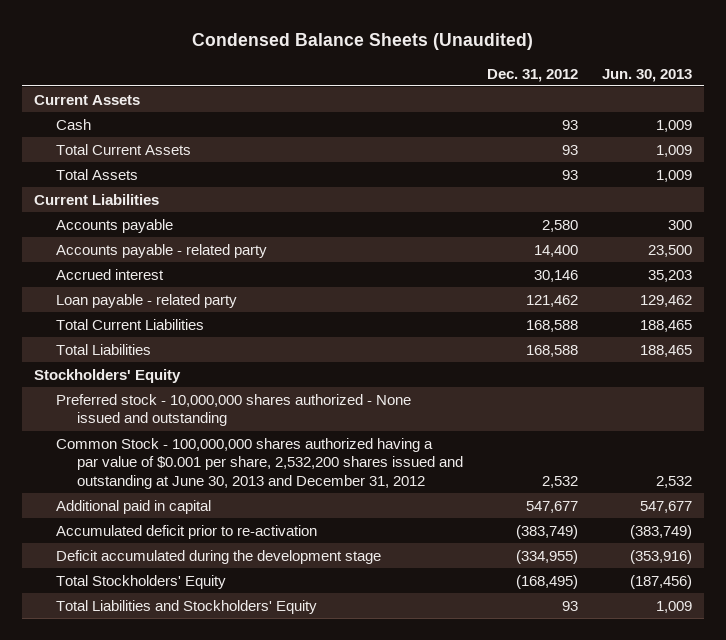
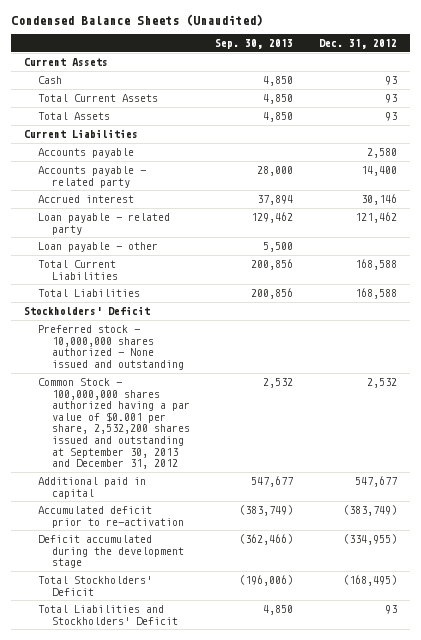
[602,68,693,82] Jun. 30, 2013 -> none
none -> [215,39,294,50] Sep. 30, 2013
none -> [37,241,158,252] Loan payable - other
[34,368,182,383] Stockholders' Equity -> [23,305,150,315] Stockholders' Deficit
[55,437,464,490] Common Stock - 100,000,000 shares authorized having a par value of $0.001 per share, 2,532,200 shares issued and outstanding at June 30, 2013 and December 31, 2012 -> [37,377,190,470] Common Stock - 100,000,000 shares authorized having a par value of $0.001 per share, 2,532,200 shares issued and outstanding at September 30, 2013 and December 31, 2012
[55,574,226,589] Total Stockholders' Equity -> [37,575,152,596] Total Stockholders' Deficit
[55,599,317,614] Total Liabilities and Stockholders' Equity -> [37,604,178,625] Total Liabilities and Stockholders' Deficit

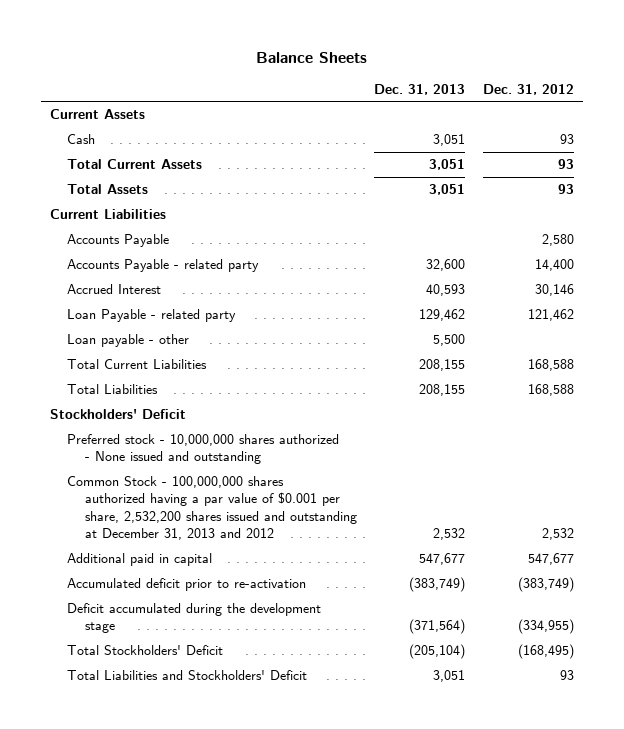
[11,14,264,27] Condensed Balance Sheets (Unaudited) -> [255,51,367,63] Balance Sheets
[215,39,294,50] Sep. 30, 2013 -> none
none -> [374,83,466,95] Dec. 31, 2013
[37,147,134,158] Accounts payable -> [67,234,170,248] Accounts Payable
[37,165,146,188] Accounts payable - related party -> [67,259,260,273] Accounts Payable - related party
[37,194,134,203] Accrued interest -> [67,284,162,295] Accrued Interest
[37,212,170,235] Loan payable - related party -> [67,309,237,323] Loan Payable - related party
[37,377,190,470] Common Stock - 100,000,000 shares authorized having a par value of $0.001 per share, 2,532,200 shares issued and outstanding at September 30, 2013 and December 31, 2012 -> [67,476,357,540] Common Stock - 100,000,000 shares authorized having a par value of $0.001 per share, 2,532,200 shares issued and outstanding at December 31, 2013 and 2012

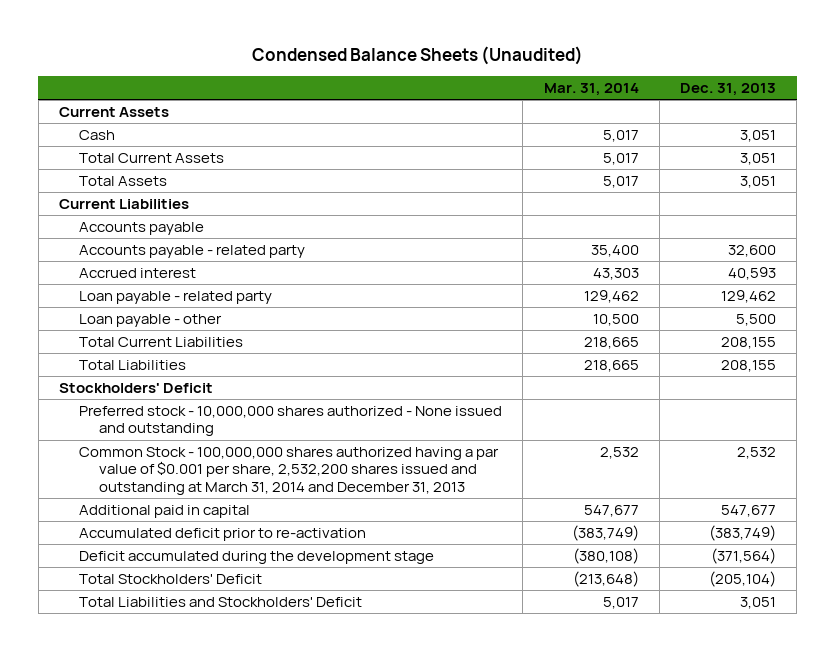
[255,51,367,63] Balance Sheets -> [251,46,583,66] Condensed Balance Sheets (Unaudited)
[482,83,574,95] Dec. 31, 2012 -> none
none -> [543,83,639,97] Mar. 31, 2014
[67,234,170,248] Accounts Payable -> [78,222,204,236] Accounts payable
[67,259,260,273] Accounts Payable - related party -> [78,245,305,259] Accounts payable - related party
[67,284,162,295] Accrued Interest -> [78,268,196,279] Accrued interest
[67,309,237,323] Loan Payable - related party -> [78,291,272,305] Loan payable - related party
[67,476,357,540] Common Stock - 100,000,000 shares authorized having a par value of $0.001 per share, 2,532,200 shares issued and outstanding at December 31, 2013 and 2012 -> [78,447,499,495] Common Stock - 100,000,000 shares authorized having a par value of $0.001 per share, 2,532,200 shares issued and outstanding at March 31, 2014 and December 31, 2013

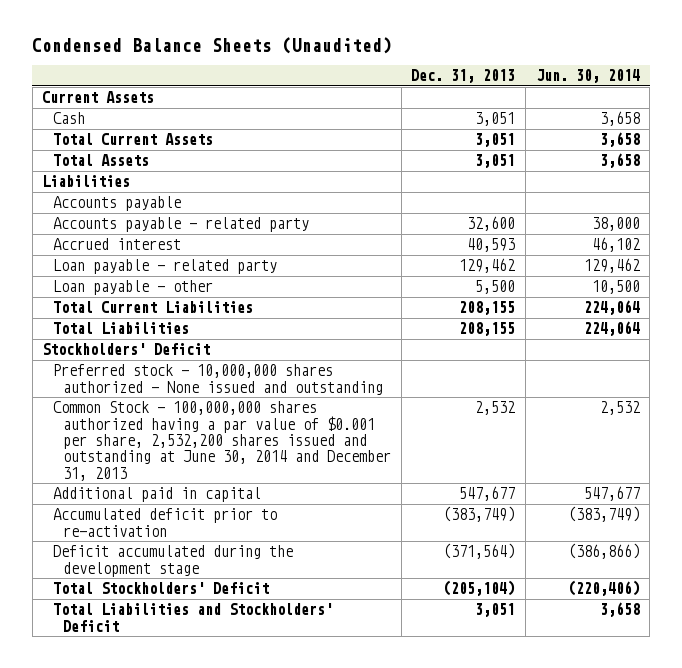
[543,83,639,97] Mar. 31, 2014 -> none
none -> [535,69,640,84] Jun. 30, 2014
[58,199,189,210] Current Liabilities -> [42,175,131,188] Liabilities
[78,447,499,495] Common Stock - 100,000,000 shares authorized having a par value of $0.001 per share, 2,532,200 shares issued and outstanding at March 31, 2014 and December 31, 2013 -> [52,401,391,481] Common Stock - 100,000,000 shares authorized having a par value of $0.001 per share, 2,532,200 shares issued and outstanding at June 30, 2014 and December 31, 2013

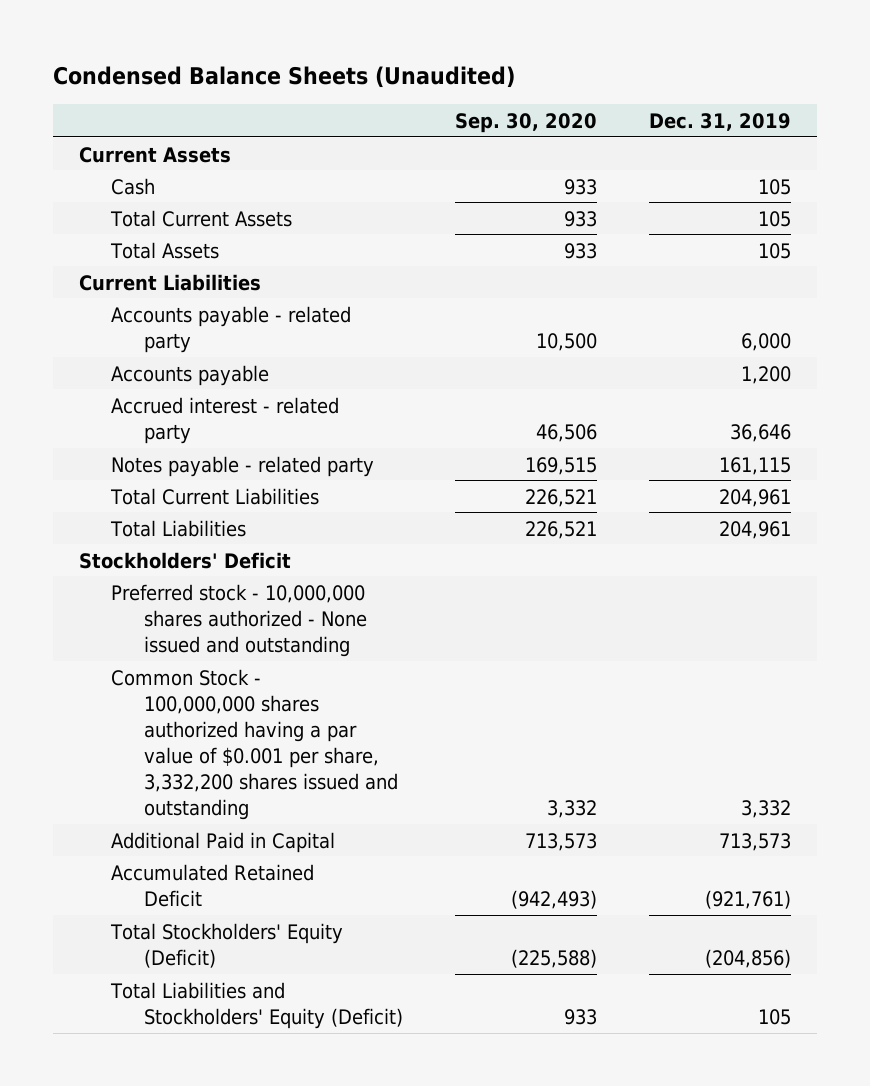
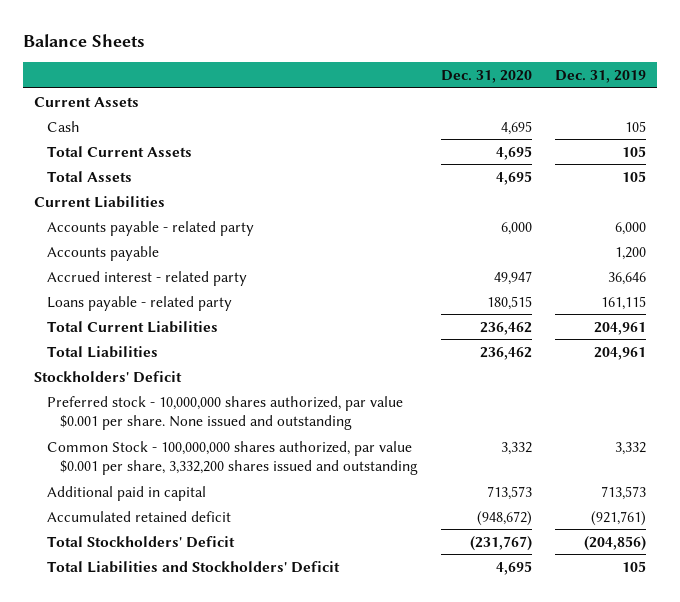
[53,66,516,89] Condensed Balance Sheets (Unaudited) -> [22,33,145,47] Balance Sheets
[454,112,597,133] Sep. 30, 2020 -> none
none -> [440,69,532,83] Dec. 31, 2020
[111,455,375,477] Notes payable - related party -> [47,295,233,311] Loans payable - related party
[111,583,367,657] Preferred stock - 10,000,000 shares authorized - None issued and outstanding -> [47,395,404,431] Preferred stock - 10,000,000 shares authorized, par value $0.001 per share. None issued and outstanding
[111,668,398,821] Common Stock - 100,000,000 shares authorized having a par value of $0.001 per share, 3,332,200 shares issued and outstanding -> [47,440,419,476] Common Stock - 100,000,000 shares authorized, par value $0.001 per share, 3,332,200 shares issued and outstanding
[111,831,336,853] Additional Paid in Capital -> [47,485,207,501] Additional paid in capital
[111,863,315,907] Accumulated Retained Deficit -> [47,510,232,522] Accumulated retained deficit
[110,922,344,968] Total Stockholders' Equity (Deficit) -> [47,535,236,548] Total Stockholders' Deficit
[110,981,403,1029] Total Liabilities and Stockholders' Equity (Deficit) -> [47,560,341,573] Total Liabilities and Stockholders' Deficit

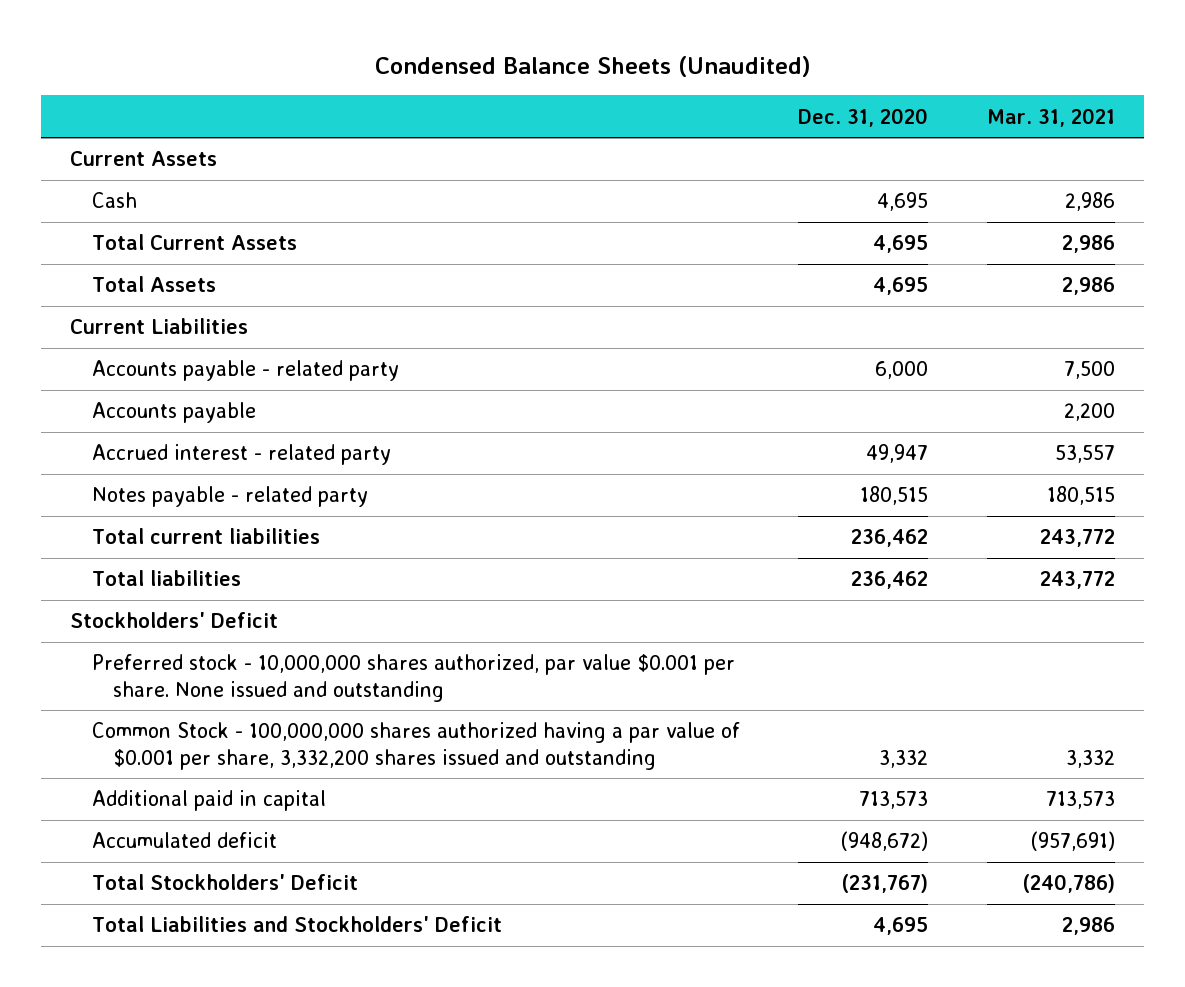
[22,33,145,47] Balance Sheets -> [374,56,811,78] Condensed Balance Sheets (Unaudited)
[554,69,646,83] Dec. 31, 2019 -> none
none -> [987,107,1116,127] Mar. 31, 2021
[47,295,233,311] Loans payable - related party -> [91,486,368,508] Notes payable - related party
[47,320,219,333] Total Current Liabilities -> [91,528,320,545] Total current liabilities
[47,345,159,358] Total Liabilities -> [91,570,241,587] Total liabilities
[47,440,419,476] Common Stock - 100,000,000 shares authorized, par value $0.001 per share, 3,332,200 shares issued and outstanding -> [91,722,740,770] Common Stock - 100,000,000 shares authorized having a par value of $0.001 per share, 3,332,200 shares issued and outstanding
[47,510,232,522] Accumulated retained deficit -> [91,832,277,849] Accumulated deficit

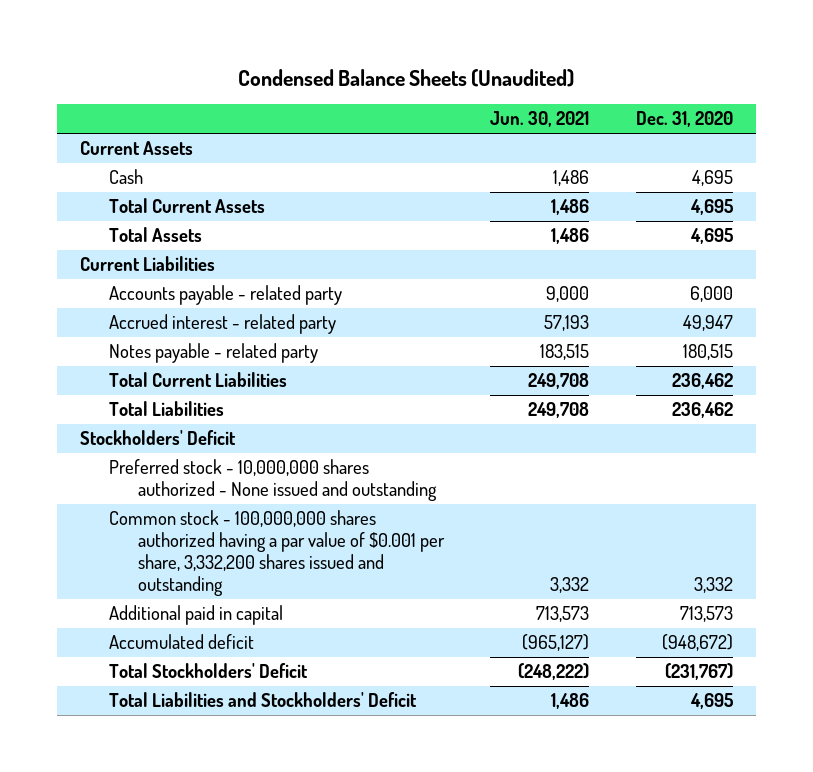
[987,107,1116,127] Mar. 31, 2021 -> none
none -> [490,111,590,128] Jun. 30, 2021
[91,402,256,424] Accounts payable -> none
[91,528,320,545] Total current liabilities -> [109,372,288,388] Total Current Liabilities
[91,570,241,587] Total liabilities -> [109,401,225,417] Total Liabilities
[91,654,735,702] Preferred stock - 10,000,000 shares authorized, par value $0.001 per share. None issued and outstanding -> [109,459,438,502] Preferred stock - 10,000,000 shares authorized - None issued and outstanding
[91,722,740,770] Common Stock - 100,000,000 shares authorized having a par value of $0.001 per share, 3,332,200 shares issued and outstanding -> [109,510,446,597] Common stock - 100,000,000 shares authorized having a par value of $0.001 per share, 3,332,200 shares issued and outstanding

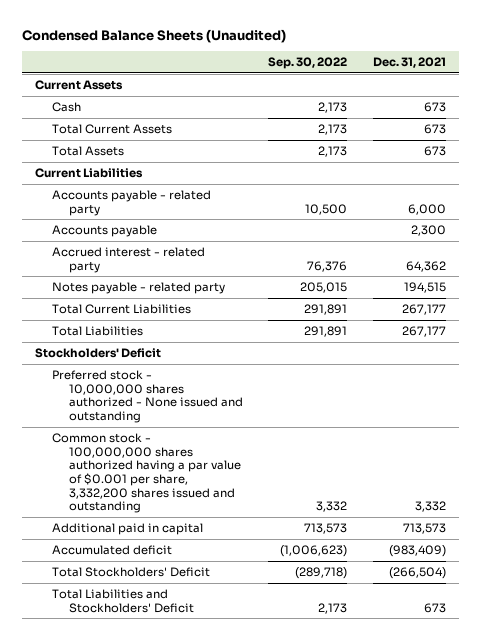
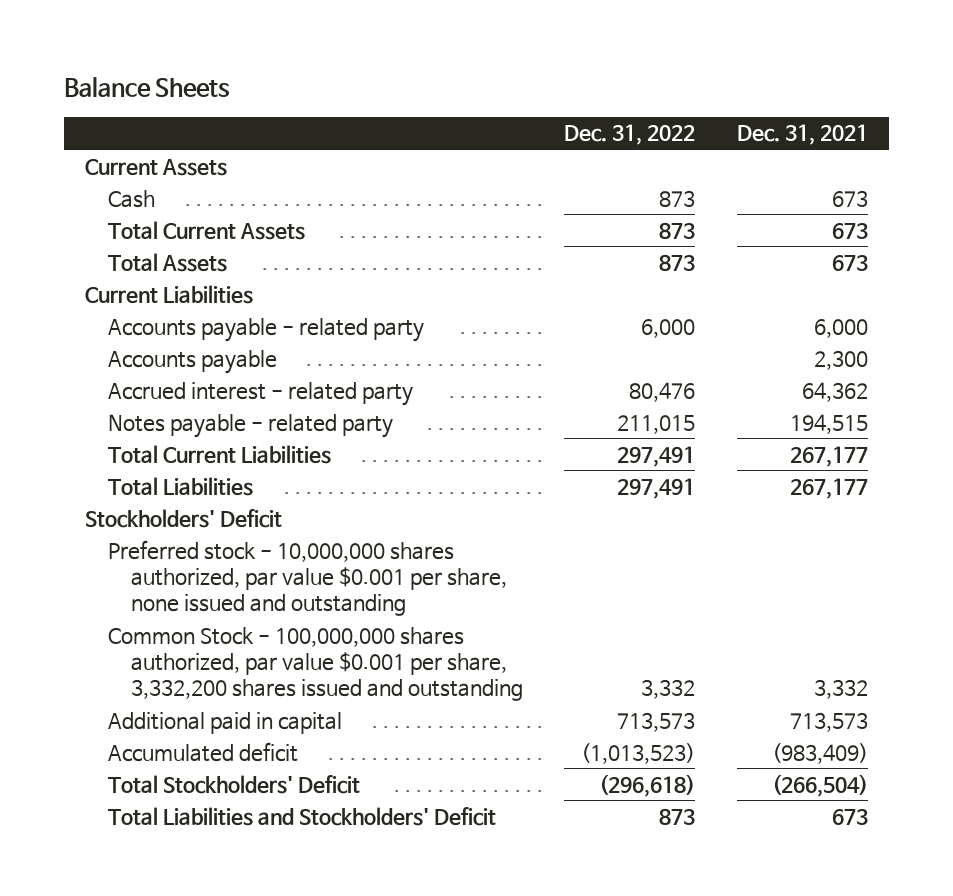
[21,28,286,43] Condensed Balance Sheets (Unaudited) -> [63,77,230,99] Balance Sheets
[268,56,348,69] Sep. 30, 2022 -> none
none -> [564,124,696,146] Dec. 31, 2022
[51,369,243,423] Preferred stock - 10,000,000 shares authorized - None issued and outstanding -> [107,539,507,616] Preferred stock - 10,000,000 shares authorized, par value $0.001 per share, none issued and outstanding
[51,432,241,514] Common stock - 100,000,000 shares authorized having a par value of $0.001 per share, 3,332,200 shares issued and outstanding -> [107,626,523,701] Common Stock - 100,000,000 shares authorized, par value $0.001 per share, 3,332,200 shares issued and outstanding

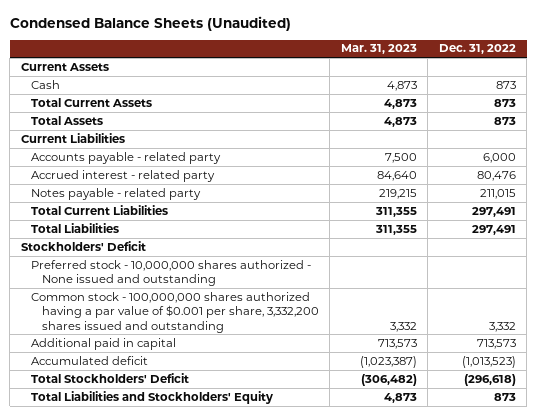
[63,77,230,99] Balance Sheets -> [9,15,291,31] Condensed Balance Sheets (Unaudited)
[737,124,869,146] Dec. 31, 2021 -> none
none -> [340,44,417,55] Mar. 31, 2023
[107,349,277,374] Accounts payable -> none
[107,539,507,616] Preferred stock - 10,000,000 shares authorized, par value $0.001 per share, none issued and outstanding -> [31,259,312,287] Preferred stock - 10,000,000 shares authorized - None issued and outstanding
[107,626,523,701] Common Stock - 100,000,000 shares authorized, par value $0.001 per share, 3,332,200 shares issued and outstanding -> [31,291,319,333] Common stock - 100,000,000 shares authorized having a par value of $0.001 per share, 3,332,200 shares issued and outstanding
[107,806,496,826] Total Liabilities and Stockholders' Deficit -> [31,390,274,404] Total Liabilities and Stockholders' Equity

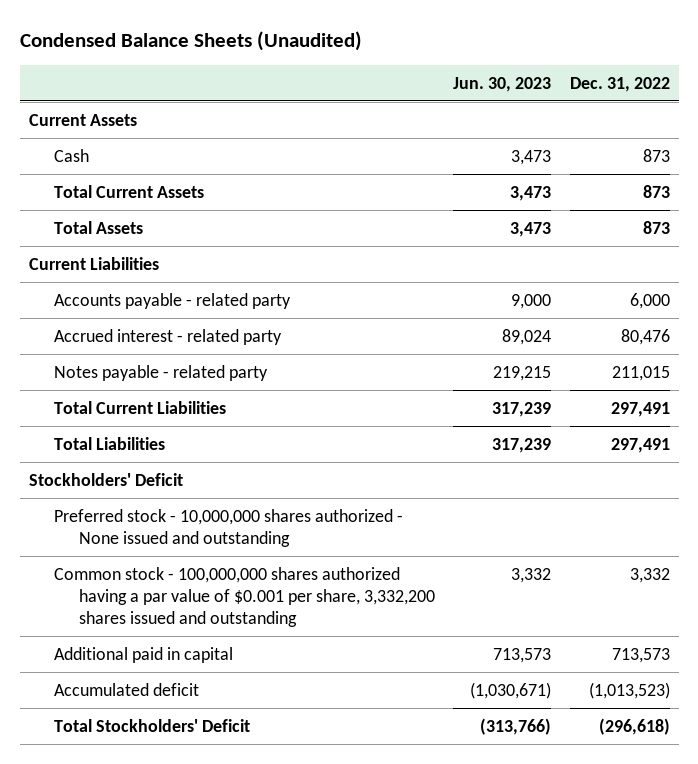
[340,44,417,55] Mar. 31, 2023 -> none
none -> [453,76,552,92] Jun. 30, 2023
[31,390,274,404] Total Liabilities and Stockholders' Equity -> none

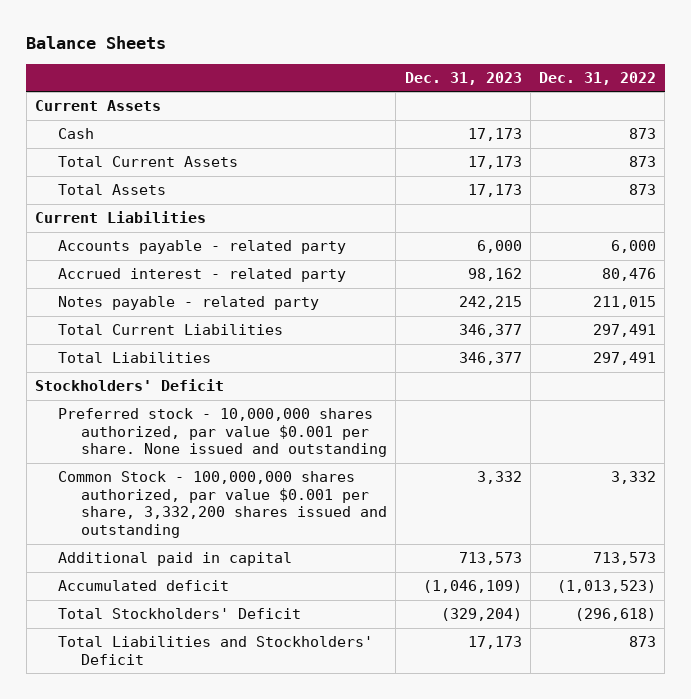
[19,31,362,52] Condensed Balance Sheets (Unaudited) -> [26,35,167,49] Balance Sheets
[453,76,552,92] Jun. 30, 2023 -> none
none -> [404,71,522,85] Dec. 31, 2023
[53,508,403,547] Preferred stock - 10,000,000 shares authorized - None issued and outstanding -> [58,408,388,458] Preferred stock - 10,000,000 shares authorized, par value $0.001 per share. None issued and outstanding
[53,566,436,627] Common stock - 100,000,000 shares authorized having a par value of $0.001 per share, 3,332,200 shares issued and outstanding -> [58,471,388,539] Common Stock - 100,000,000 shares authorized, par value $0.001 per share, 3,332,200 shares issued and outstanding
none -> [58,636,374,665] Total Liabilities and Stockholders' Deficit

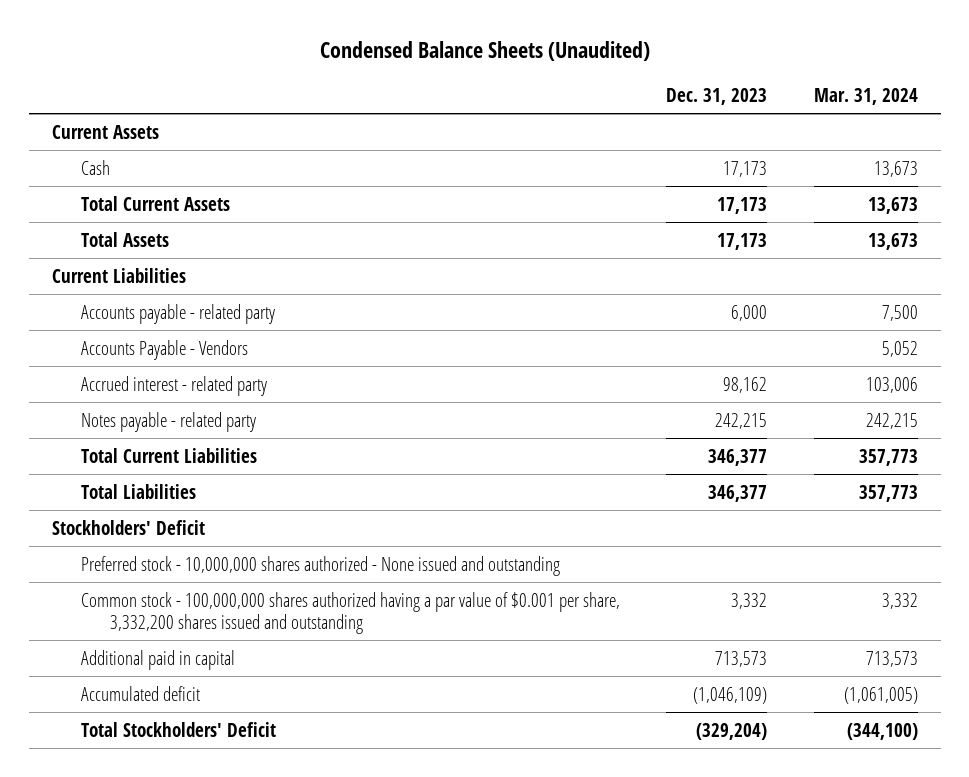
[26,35,167,49] Balance Sheets -> [319,41,650,62] Condensed Balance Sheets (Unaudited)
[539,71,657,85] Dec. 31, 2022 -> none
none -> [813,88,918,106] Mar. 31, 2024
none -> [80,339,248,360] Accounts Payable - Vendors
[58,408,388,458] Preferred stock - 10,000,000 shares authorized, par value $0.001 per share. None issued and outstanding -> [80,555,560,576] Preferred stock - 10,000,000 shares authorized - None issued and outstanding
[58,471,388,539] Common Stock - 100,000,000 shares authorized, par value $0.001 per share, 3,332,200 shares issued and outstanding -> [80,591,620,635] Common stock - 100,000,000 shares authorized having a par value of $0.001 per share, 3,332,200 shares issued and outstanding
[58,636,374,665] Total Liabilities and Stockholders' Deficit -> none

